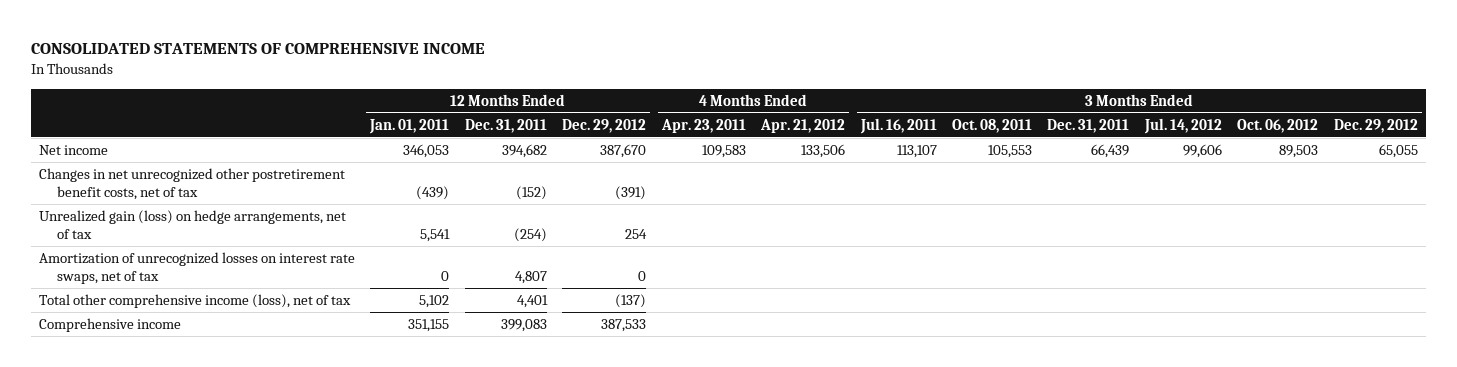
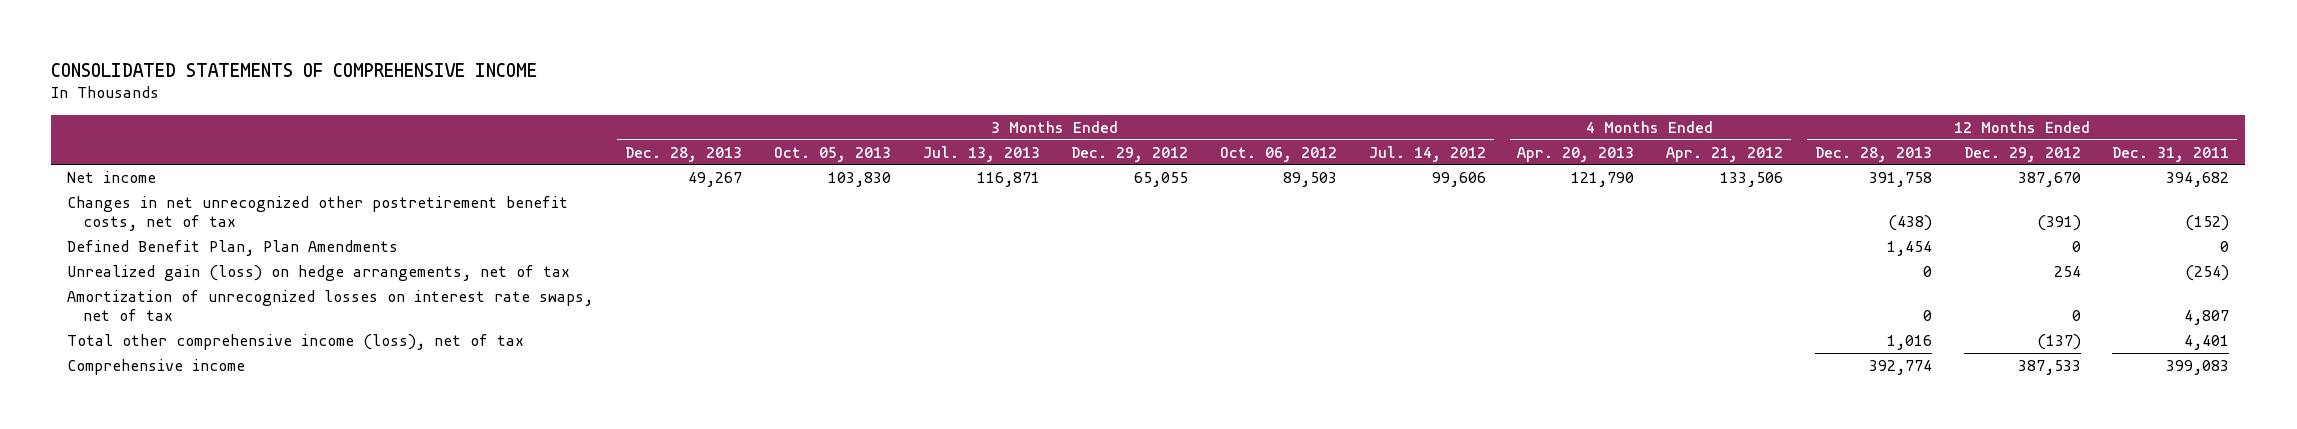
[369,118,450,134] Jan. 01, 2011 -> none
[660,118,746,133] Apr. 23, 2011 -> none
[859,117,937,134] Jul. 16, 2011 -> none
[952,118,1033,133] Oct. 08, 2011 -> none
[1047,118,1130,133] Dec. 31, 2011 -> none
none -> [625,146,743,162] Dec. 28, 2013
none -> [773,146,891,162] Oct. 05, 2013
none -> [922,145,1040,162] Jul. 13, 2013
none -> [1517,146,1635,162] Apr. 20, 2013
none -> [1814,146,1932,162] Dec. 28, 2013
none -> [67,240,399,257] Defined Benefit Plan, Plan Amendments

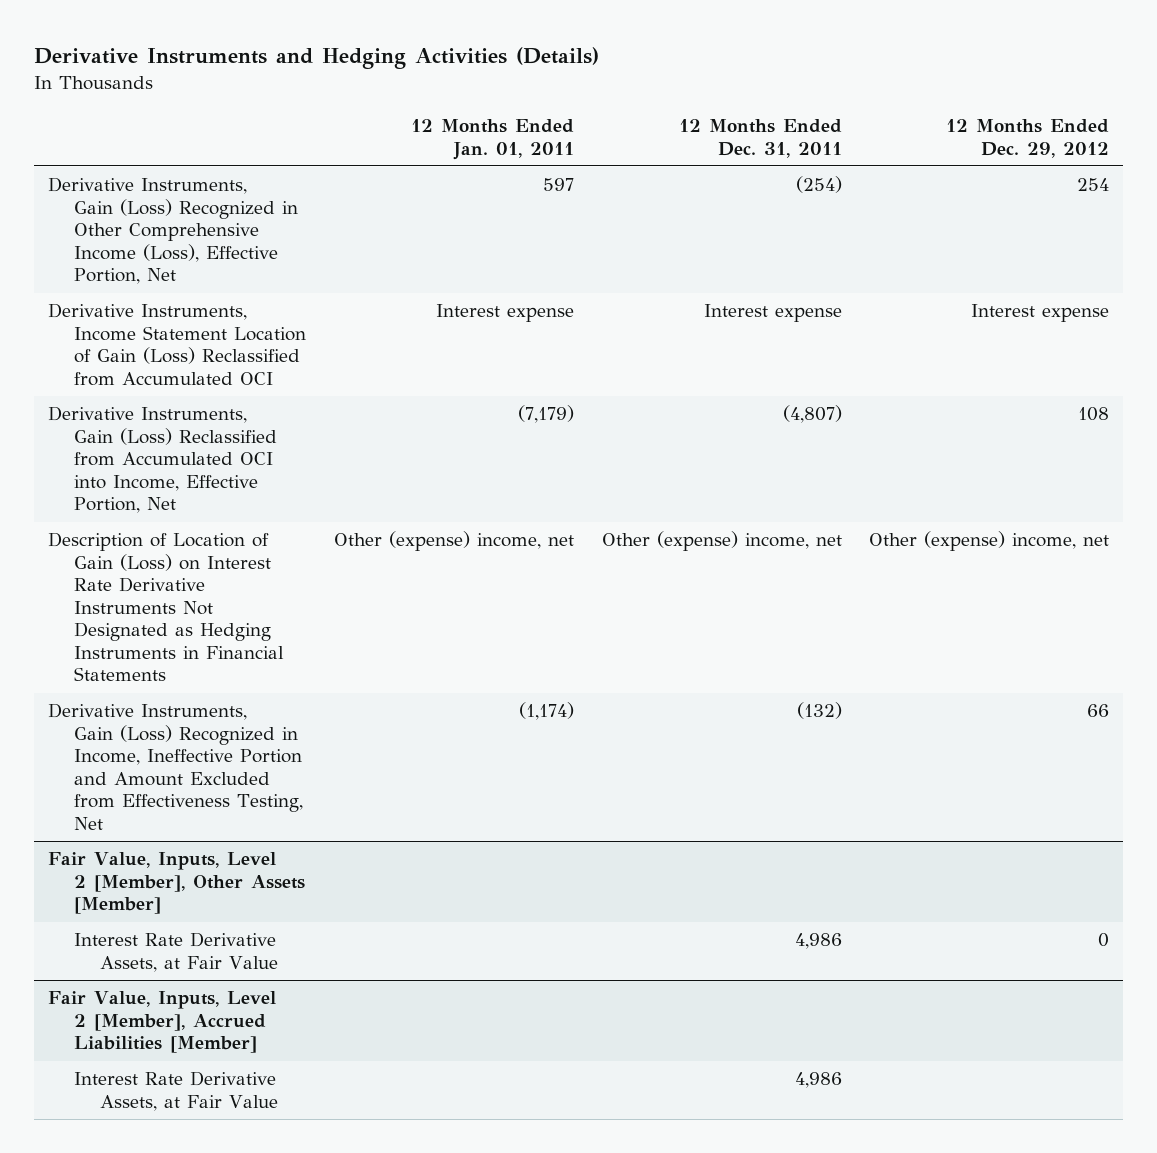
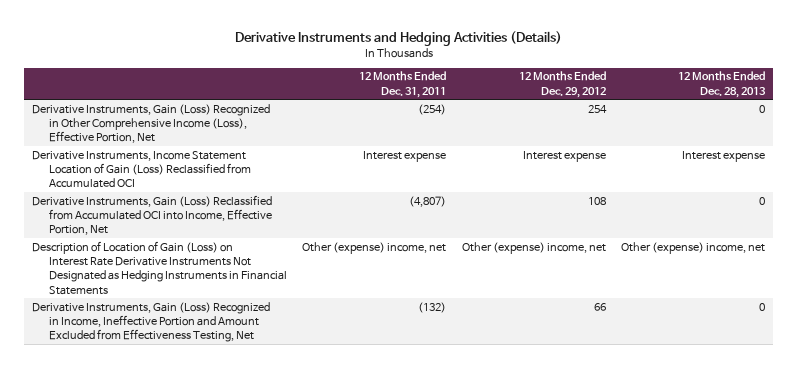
[410,119,574,160] 12 Months Ended Jan. 01, 2011 -> none
none -> [677,71,766,98] 12 Months Ended Dec. 28, 2013
[47,852,306,915] Fair Value, Inputs, Level 2 [Member], Other Assets [Member] -> none
[74,932,279,972] Interest Rate Derivative Assets, at Fair Value -> none
[47,991,276,1054] Fair Value, Inputs, Level 2 [Member], Accrued Liabilities [Member] -> none
[74,1071,279,1111] Interest Rate Derivative Assets, at Fair Value -> none

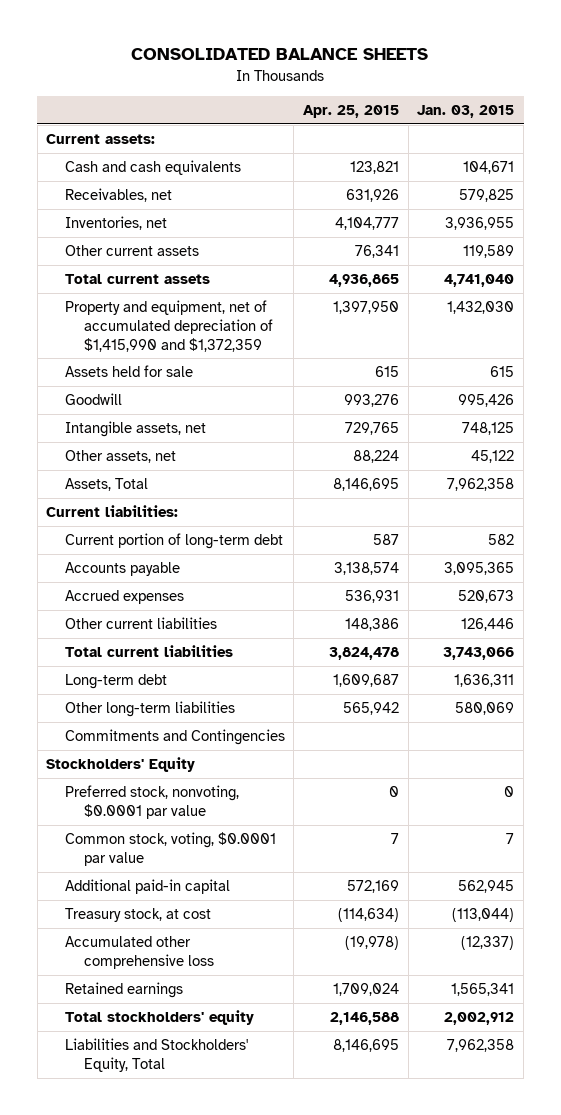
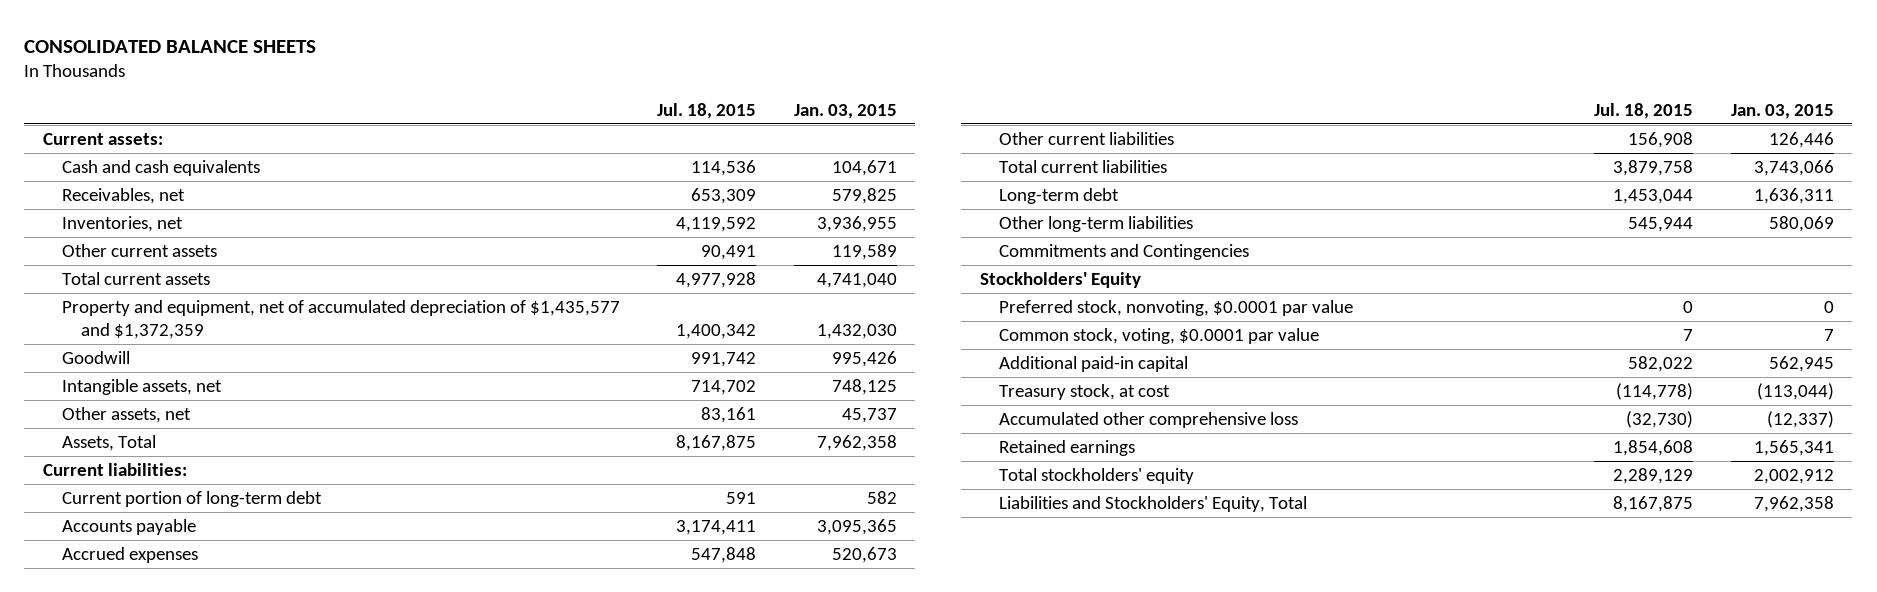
[303,104,400,118] Apr. 25, 2015 -> none
none -> [657,102,757,119] Jul. 18, 2015
[64,365,193,378] Assets held for sale -> none
[64,300,273,352] Property and equipment, net of accumulated depreciation of $1,415,990 and $1,372,359 -> [62,300,621,340] Property and equipment, net of accumulated depreciation of $1,435,577 and $1,372,359
[471,450,515,464] 45,122 -> [841,408,897,424] 45,737

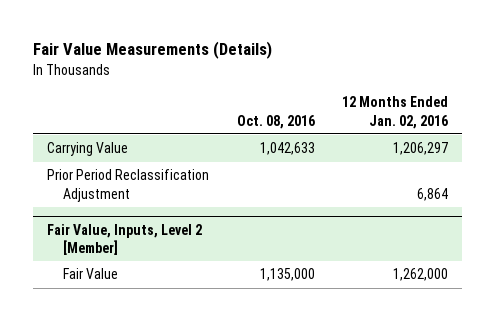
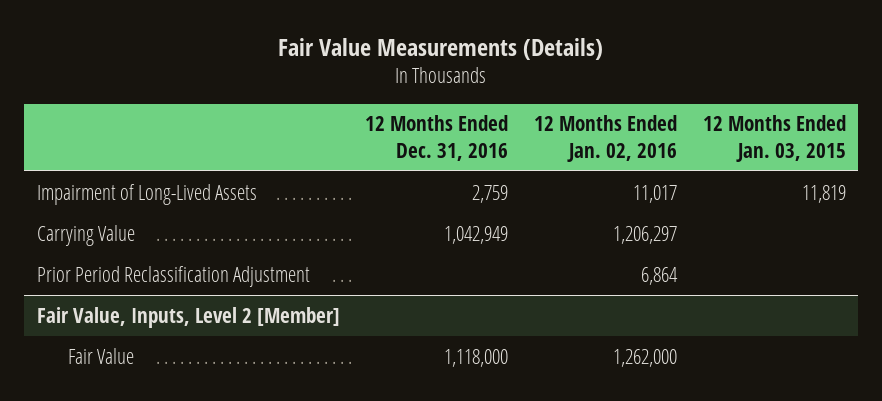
[236,114,315,129] Oct. 08, 2016 -> none
none -> [365,115,509,161] 12 Months Ended Dec. 31, 2016
none -> [702,115,846,162] 12 Months Ended Jan. 03, 2015
none -> [36,183,257,205] Impairment of Long-Lived Assets

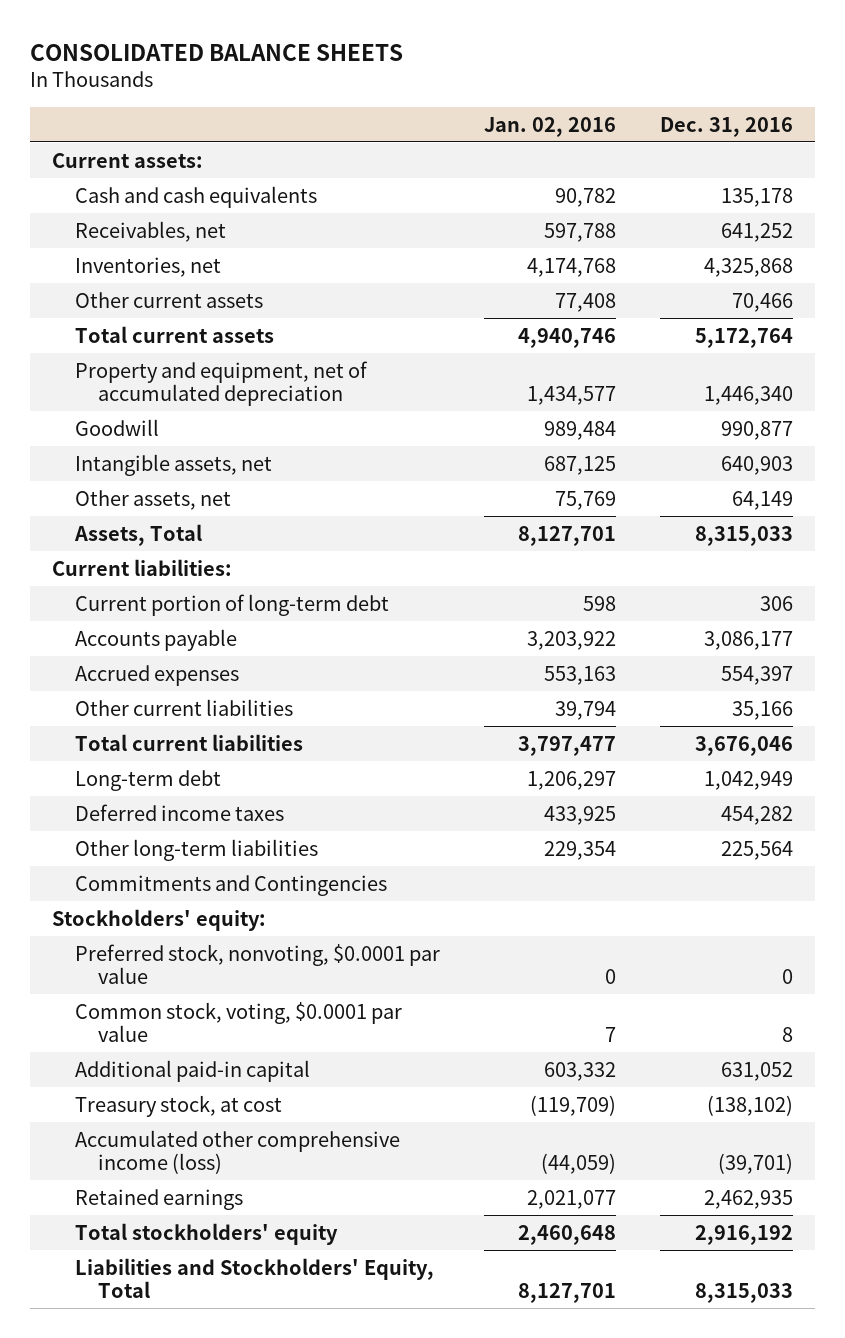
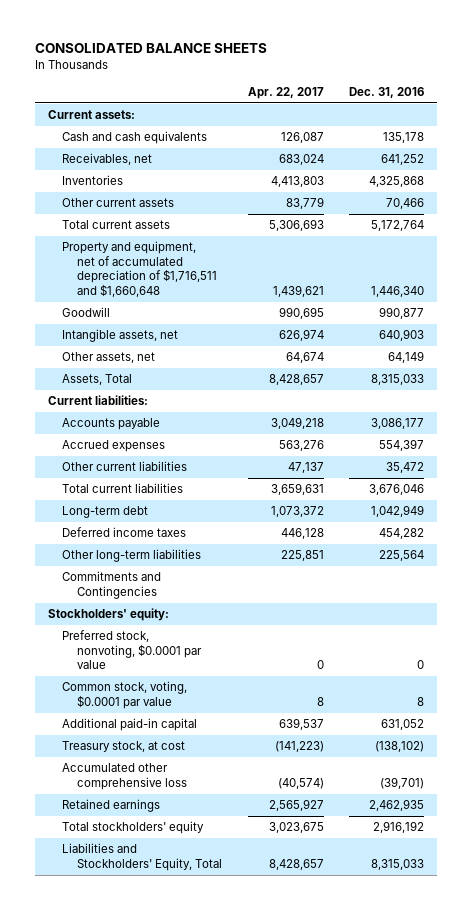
[483,116,616,137] Jan. 02, 2016 -> none
none -> [247,86,324,99] Apr. 22, 2017
[75,256,222,277] Inventories, net -> [62,175,124,186] Inventories
[75,360,369,406] Property and equipment, net of accumulated depreciation -> [62,241,218,297] Property and equipment, net of accumulated depreciation of $1,716,511 and $1,660,648
[75,593,390,616] Current portion of long-term debt -> none
[731,700,793,720] 35,166 -> [386,462,425,474] 35,472
[75,1129,401,1174] Accumulated other comprehensive income (loss) -> [62,763,188,790] Accumulated other comprehensive loss

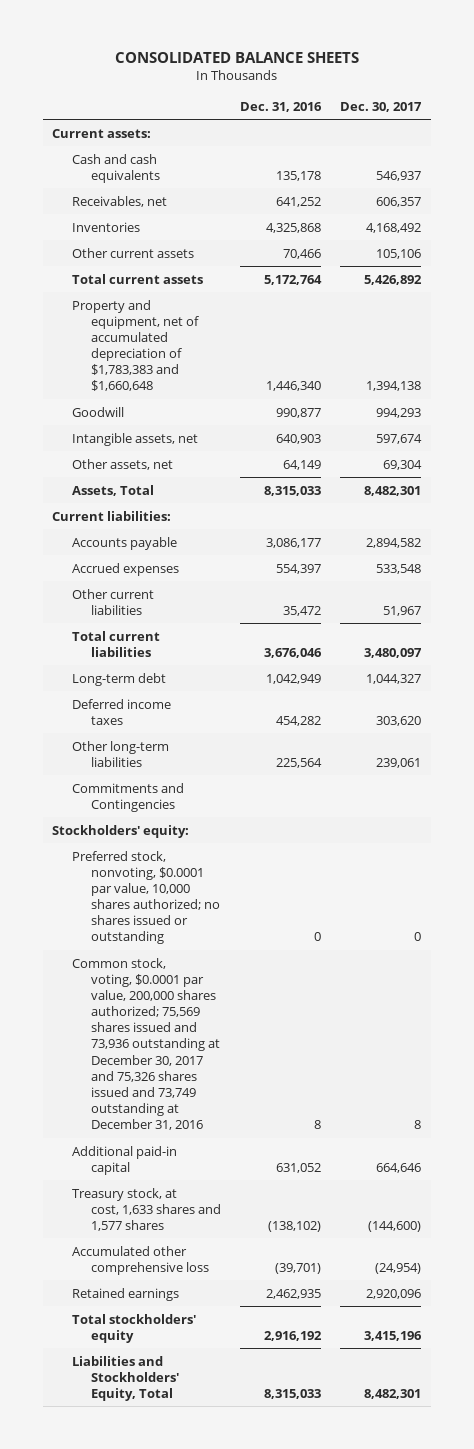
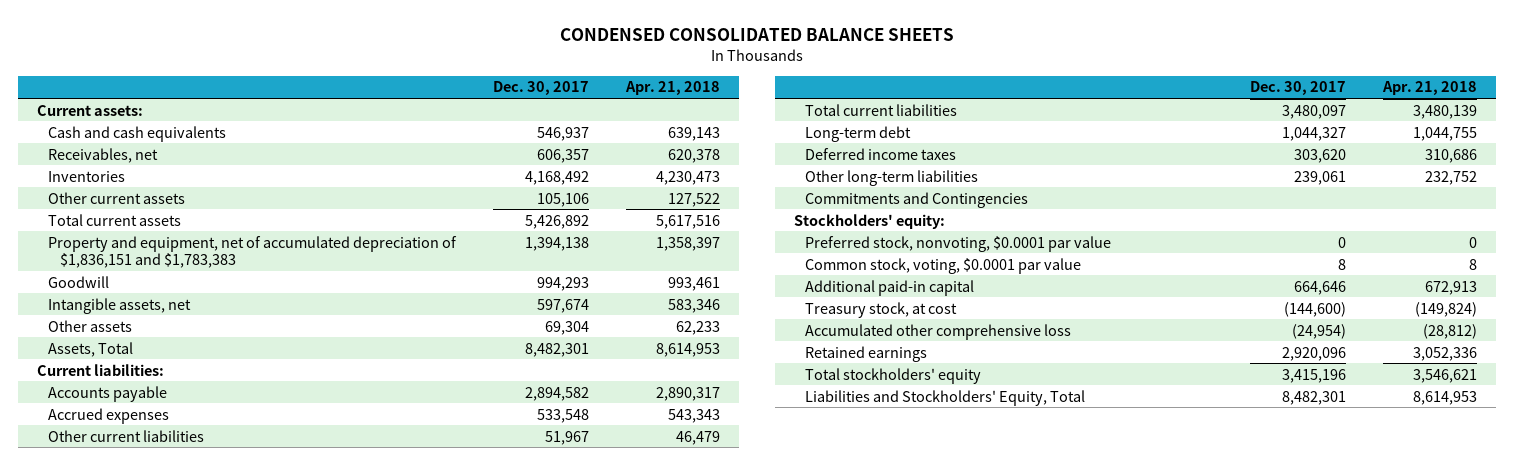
[114,51,359,63] CONSOLIDATED BALANCE SHEETS -> [560,28,955,42] CONDENSED CONSOLIDATED BALANCE SHEETS
[240,101,323,112] Dec. 31, 2016 -> none
none -> [625,81,721,96] Apr. 21, 2018
[71,299,200,392] Property and equipment, net of accumulated depreciation of $1,783,383 and $1,660,648 -> [48,235,458,269] Property and equipment, net of accumulated depreciation of $1,836,151 and $1,783,383
[71,458,173,470] Other assets, net -> [48,319,133,332] Other assets
[71,850,221,945] Preferred stock, nonvoting, $0.0001 par value, 10,000 shares authorized; no shares issued or outstanding -> [805,235,1112,252] Preferred stock, nonvoting, $0.0001 par value
[71,957,221,1131] Common stock, voting, $0.0001 par value, 200,000 shares authorized; 75,569 shares issued and 73,936 outstanding at December 30, 2017 and 75,326 shares issued and 73,749 outstanding at December 31, 2016 -> [805,257,1082,274] Common stock, voting, $0.0001 par value
[71,1187,222,1231] Treasury stock, at cost, 1,633 shares and 1,577 shares -> [805,301,958,318] Treasury stock, at cost

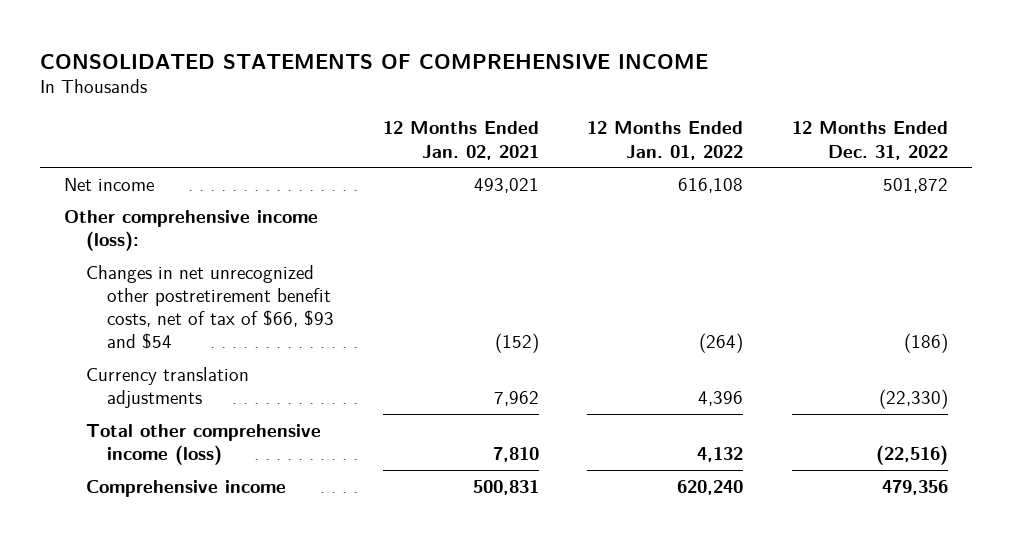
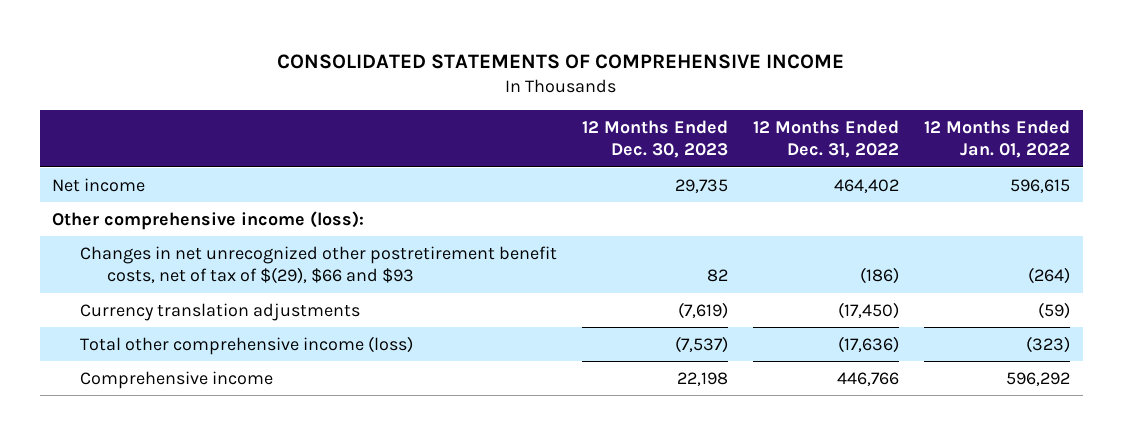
[382,121,539,160] 12 Months Ended Jan. 02, 2021 -> none
none -> [582,119,729,159] 12 Months Ended Dec. 30, 2023
[678,177,744,193] 616,108 -> [1010,178,1071,193] 596,615
[882,177,948,193] 501,872 -> [834,178,900,193] 464,402
[85,264,335,350] Changes in net unrecognized other postretirement benefit costs, net of tax of $66, $93 and $54 -> [79,245,557,285] Changes in net unrecognized other postretirement benefit costs, net of tax of $(29), $66 and $93
[698,390,744,406] 4,396 -> [1038,301,1071,319] (59)
[878,388,948,409] (22,330) -> [838,301,900,319] (17,450)
[697,446,744,462] 4,132 -> [1026,335,1071,353] (323)
[875,444,948,465] (22,516) -> [838,335,900,353] (17,636)
[677,479,744,495] 620,240 -> [1006,371,1071,386] 596,292
[881,479,948,495] 479,356 -> [837,371,900,386] 446,766

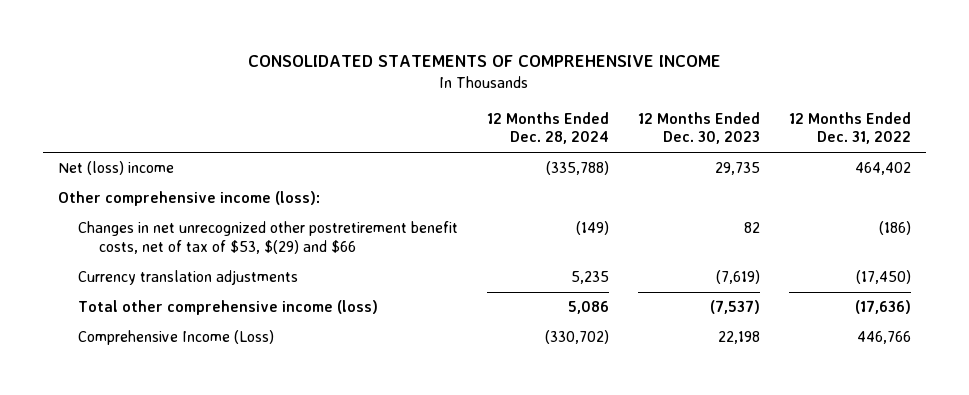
[924,119,1071,159] 12 Months Ended Jan. 01, 2022 -> none
none -> [487,111,610,145] 12 Months Ended Dec. 28, 2024
[52,177,146,192] Net income -> [57,161,174,176] Net (loss) income
[79,245,557,285] Changes in net unrecognized other postretirement benefit costs, net of tax of $(29), $66 and $93 -> [78,221,459,254] Changes in net unrecognized other postretirement benefit costs, net of tax of $53, $(29) and $66
[79,370,273,389] Comprehensive income -> [78,330,275,346] Comprehensive Income (Loss)

